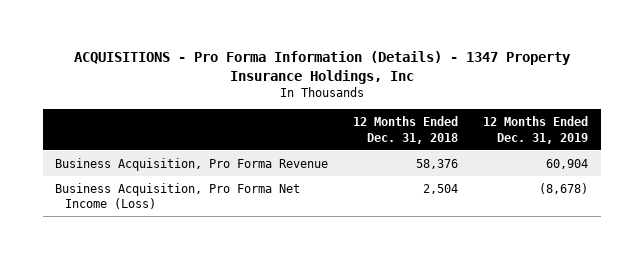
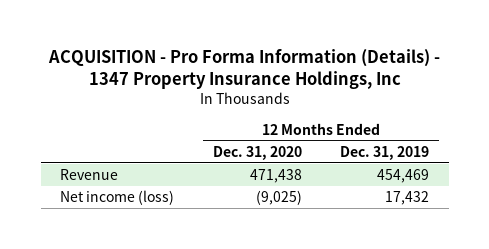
[73,50,571,84] ACQUISITIONS - Pro Forma Information (Details) - 1347 Property Insurance Holdings, Inc -> [47,48,440,89] ACQUISITION - Pro Forma Information (Details) - 1347 Property Insurance Holdings, Inc
[353,116,459,144] 12 Months Ended Dec. 31, 2018 -> none
none -> [212,145,302,160] Dec. 31, 2020
[55,157,329,171] Business Acquisition, Pro Forma Revenue -> [59,169,118,181] Revenue
[546,158,589,169] 60,904 -> [377,169,430,184] 454,469
[55,182,301,210] Business Acquisition, Pro Forma Net Income (Loss) -> [59,190,174,206] Net income (loss)
[539,182,589,194] (8,678) -> [385,191,430,206] 17,432

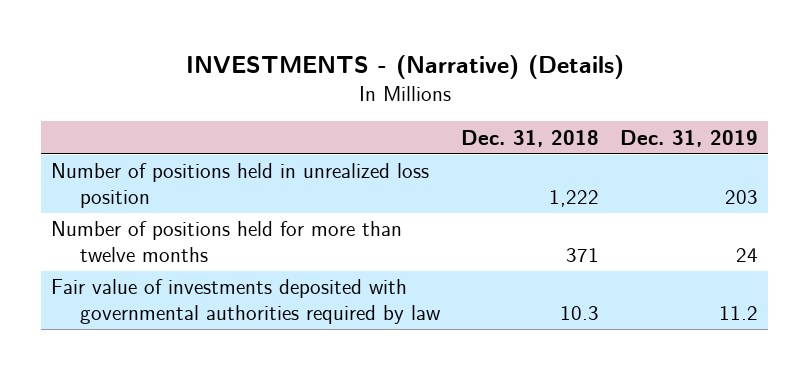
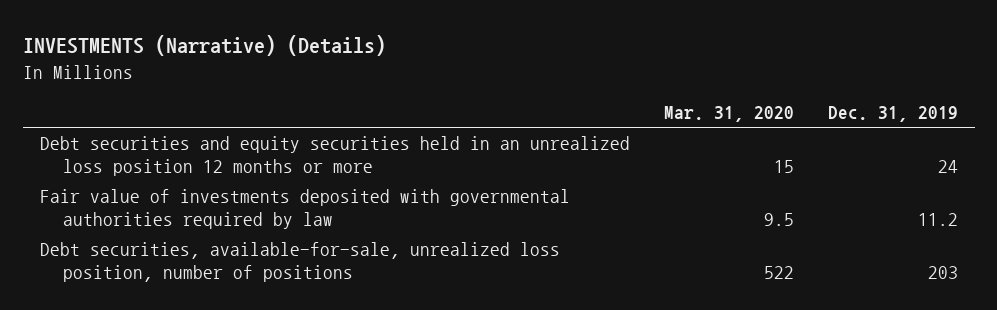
[185,54,624,79] INVESTMENTS - (Narrative) (Details) -> [22,35,386,57] INVESTMENTS (Narrative) (Details)
[461,129,600,147] Dec. 31, 2018 -> none
none -> [663,106,794,123] Mar. 31, 2020
[51,163,430,208] Number of positions held in unrealized loss position -> none
[51,221,403,262] Number of positions held for more than twelve months -> none
none -> [39,136,630,177] Debt securities and equity securities held in an unrealized loss position 12 months or more
none -> [39,242,560,283] Debt securities, available-for-sale, unrealized loss position, number of positions

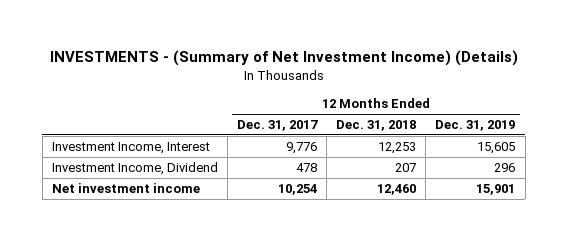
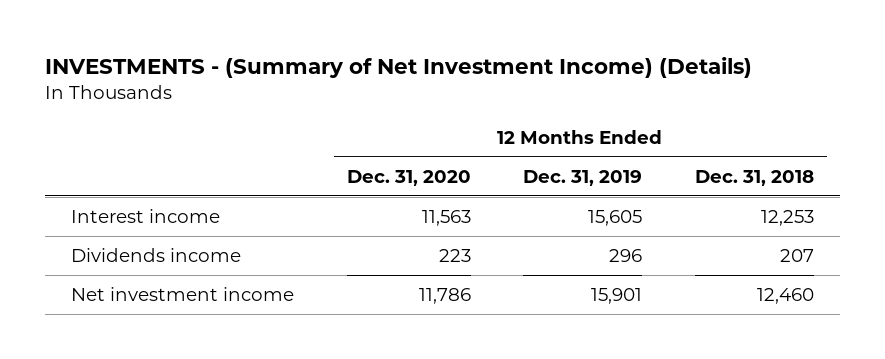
[236,120,318,132] Dec. 31, 2017 -> none
none -> [346,169,471,186] Dec. 31, 2020
[51,142,210,155] Investment Income, Interest -> [71,209,221,224] Interest income
[51,162,218,176] Investment Income, Dividend -> [71,248,242,263] Dividends income

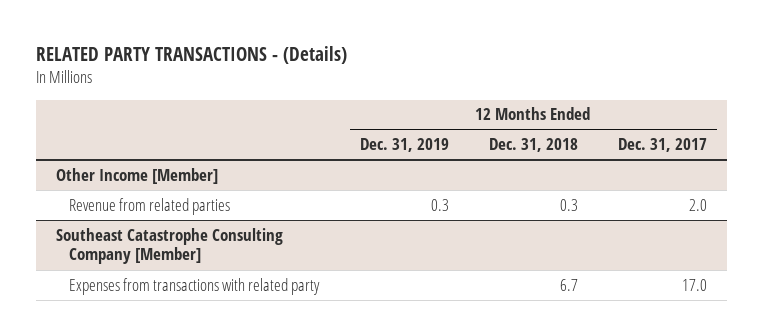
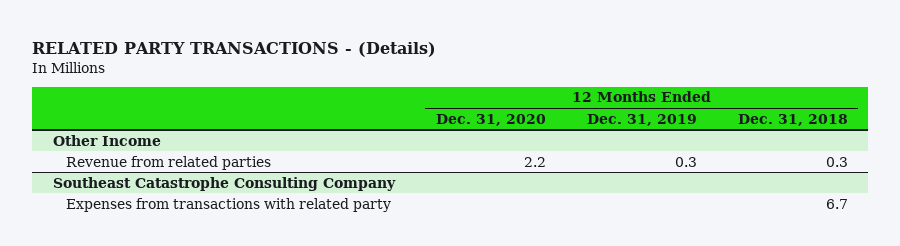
[618,138,708,153] Dec. 31, 2017 -> none
none -> [435,113,546,126] Dec. 31, 2020
[55,167,218,184] Other Income [Member] -> [52,134,161,146] Other Income
[55,227,283,265] Southeast Catastrophe Consulting Company [Member] -> [52,176,396,191] Southeast Catastrophe Consulting Company

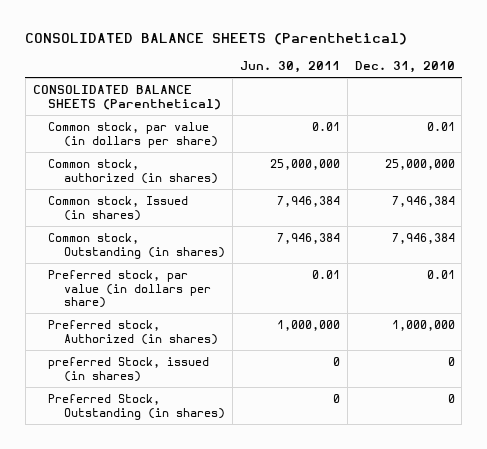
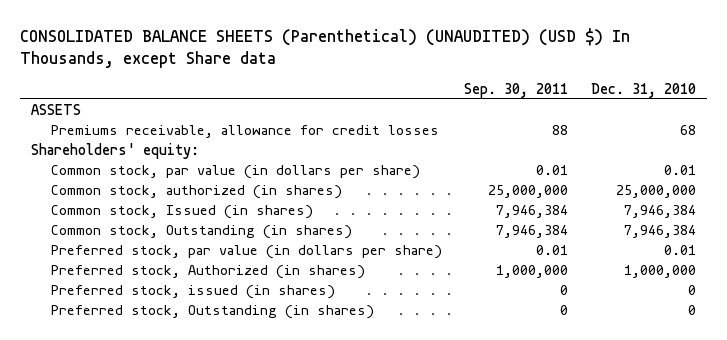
[25,33,408,46] CONSOLIDATED BALANCE SHEETS (Parenthetical) -> [19,28,630,69] CONSOLIDATED BALANCE SHEETS (Parenthetical) (UNAUDITED) (USD $) In Thousands, except Share data
[239,61,340,74] Jun. 30, 2011 -> none
none -> [464,82,569,98] Sep. 30, 2011
[32,84,222,110] CONSOLIDATED BALANCE SHEETS (Parenthetical) -> none
none -> [31,104,82,116] ASSETS
none -> [50,125,439,139] Premiums receivable, allowance for credit losses
none -> [31,143,200,160] Shareholders' equity:
[48,356,210,382] preferred Stock, issued (in shares) -> [50,285,335,300] Preferred stock, issued (in shares)
[48,393,226,420] Preferred Stock, Outstanding (in shares) -> [50,305,374,320] Preferred stock, Outstanding (in shares)

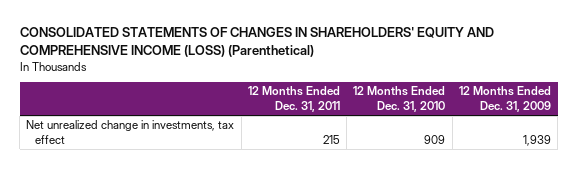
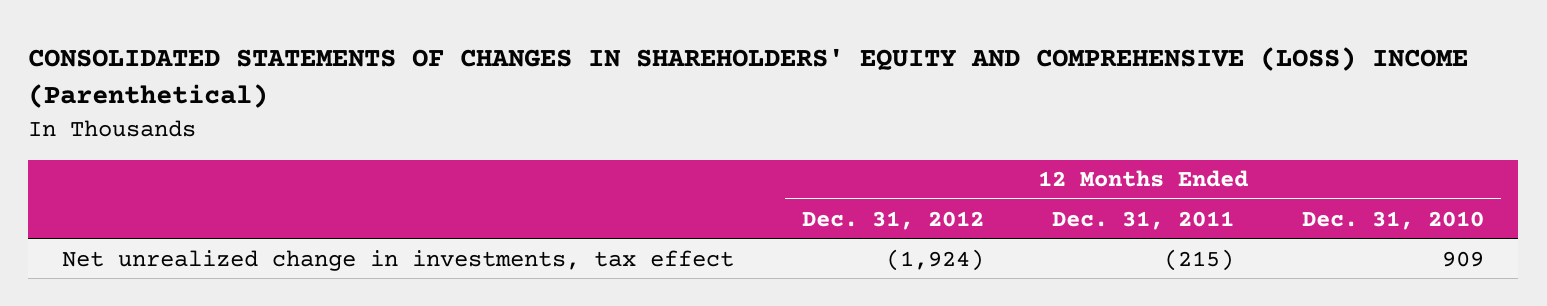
[19,27,494,58] CONSOLIDATED STATEMENTS OF CHANGES IN SHAREHOLDERS' EQUITY AND COMPREHENSIVE INCOME (LOSS) (Parenthetical) -> [28,46,1469,109] CONSOLIDATED STATEMENTS OF CHANGES IN SHAREHOLDERS' EQUITY AND COMPREHENSIVE (LOSS) INCOME (Parenthetical)
[458,86,551,113] 12 Months Ended Dec. 31, 2009 -> none
none -> [802,210,985,230] Dec. 31, 2012
[322,135,340,145] 215 -> [1164,248,1235,271] (215)

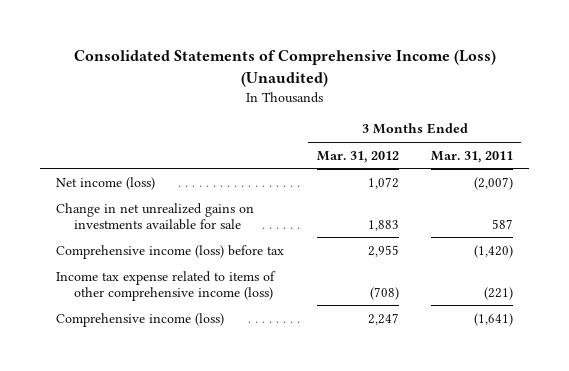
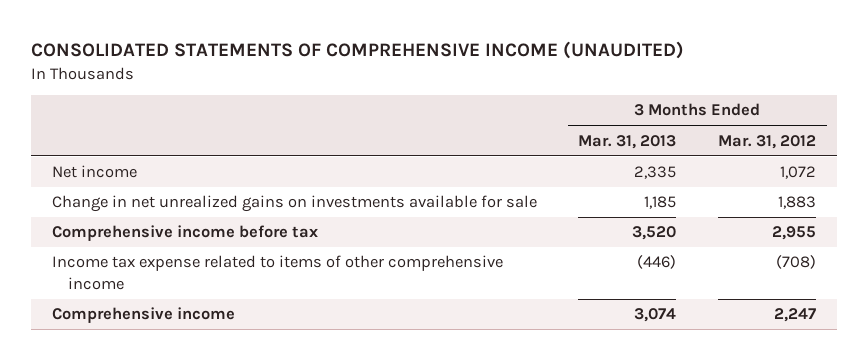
[73,50,496,87] Consolidated Statements of Comprehensive Income (Loss) (Unaudited) -> [30,41,684,60] CONSOLIDATED STATEMENTS OF COMPREHENSIVE INCOME (UNAUDITED)
[431,150,514,163] Mar. 31, 2011 -> none
none -> [578,134,677,149] Mar. 31, 2013
[55,176,155,190] Net income (loss) -> [51,165,137,179] Net income
[55,244,284,259] Comprehensive income (loss) before tax -> [51,225,318,242] Comprehensive income before tax
[55,270,276,301] Income tax expense related to items of other comprehensive income (loss) -> [51,255,503,290] Income tax expense related to items of other comprehensive income
[55,312,224,327] Comprehensive income (loss) -> [51,307,235,324] Comprehensive income

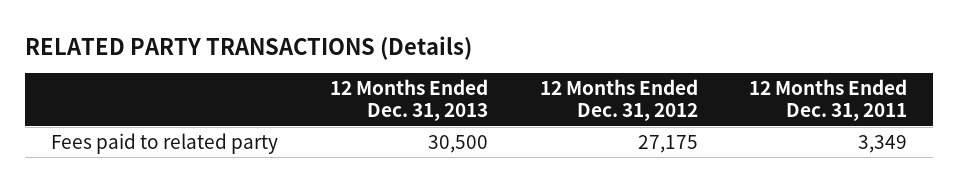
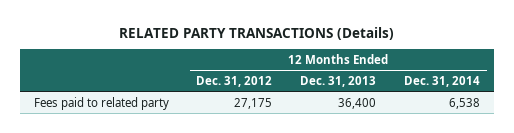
[749,79,908,122] 12 Months Ended Dec. 31, 2011 -> none
none -> [404,75,481,87] Dec. 31, 2014
[427,135,488,154] 30,500 -> [338,97,377,109] 36,400

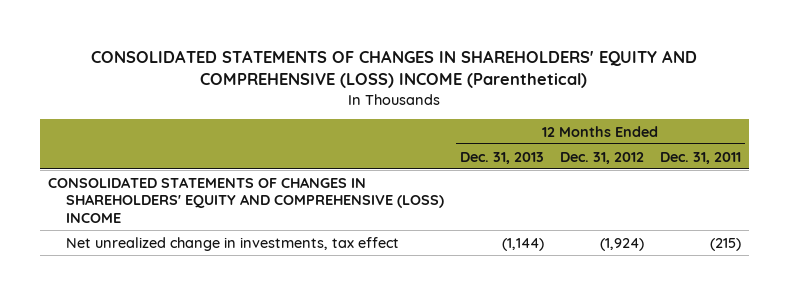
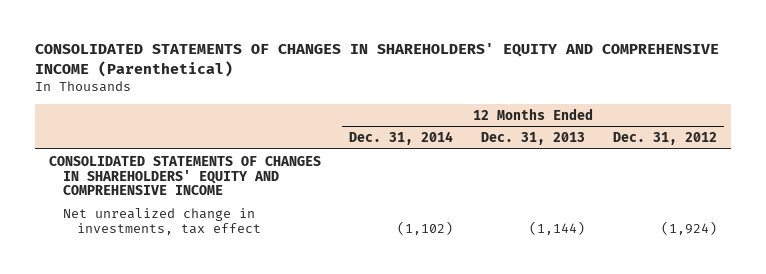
[91,49,698,89] CONSOLIDATED STATEMENTS OF CHANGES IN SHAREHOLDERS' EQUITY AND COMPREHENSIVE (LOSS) INCOME (Parenthetical) -> [34,43,719,78] CONSOLIDATED STATEMENTS OF CHANGES IN SHAREHOLDERS' EQUITY AND COMPREHENSIVE INCOME (Parenthetical)
[659,151,741,164] Dec. 31, 2011 -> none
none -> [348,130,453,145] Dec. 31, 2014
[47,176,444,223] CONSOLIDATED STATEMENTS OF CHANGES IN SHAREHOLDERS' EQUITY AND COMPREHENSIVE (LOSS) INCOME -> [48,155,321,196] CONSOLIDATED STATEMENTS OF CHANGES IN SHAREHOLDERS' EQUITY AND COMPREHENSIVE INCOME

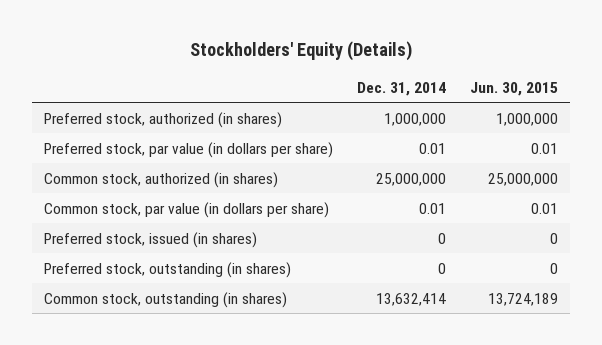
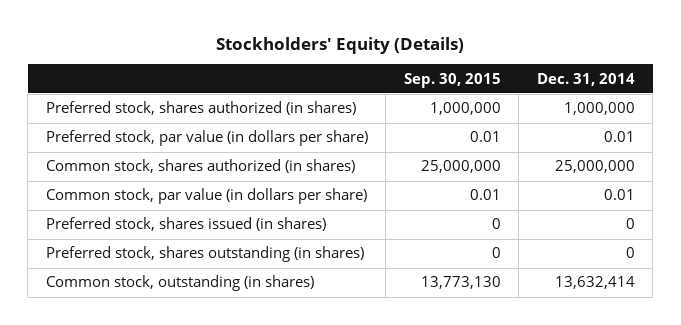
[469,81,558,96] Jun. 30, 2015 -> none
none -> [403,72,501,88] Sep. 30, 2015
[43,111,282,128] Preferred stock, authorized (in shares) -> [45,101,356,116] Preferred stock, shares authorized (in shares)
[43,171,278,188] Common stock, authorized (in shares) -> [45,159,355,174] Common stock, shares authorized (in shares)
[43,231,257,248] Preferred stock, issued (in shares) -> [45,217,326,232] Preferred stock, shares issued (in shares)
[43,261,291,278] Preferred stock, outstanding (in shares) -> [45,246,364,263] Preferred stock, shares outstanding (in shares)

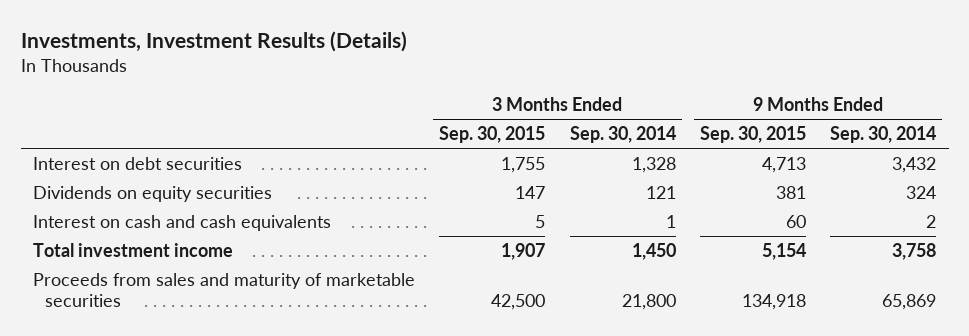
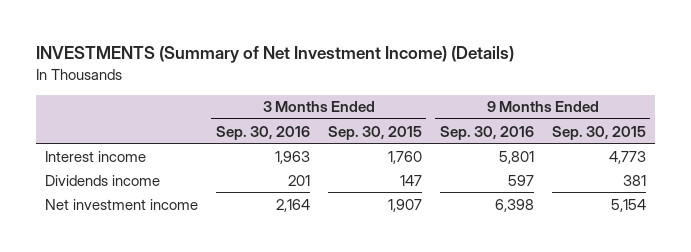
[20,31,407,53] Investments, Investment Results (Details) -> [36,46,515,64] INVESTMENTS (Summary of Net Investment Income) (Details)
[569,126,676,144] Sep. 30, 2014 -> none
[830,126,937,144] Sep. 30, 2014 -> none
none -> [215,125,310,140] Sep. 30, 2016
none -> [439,125,534,140] Sep. 30, 2016
[32,214,331,231] Interest on cash and cash equivalents -> none
[32,272,415,307] Proceeds from sales and maturity of marketable securities -> none
[32,156,242,170] Interest on debt securities -> [44,150,146,162] Interest income
[501,156,546,173] 1,755 -> [387,150,422,164] 1,760
[761,156,806,173] 4,713 -> [608,150,646,164] 4,773
[32,185,272,202] Dividends on equity securities -> [44,174,160,186] Dividends income
[32,242,233,257] Total investment income -> [44,198,198,210] Net investment income

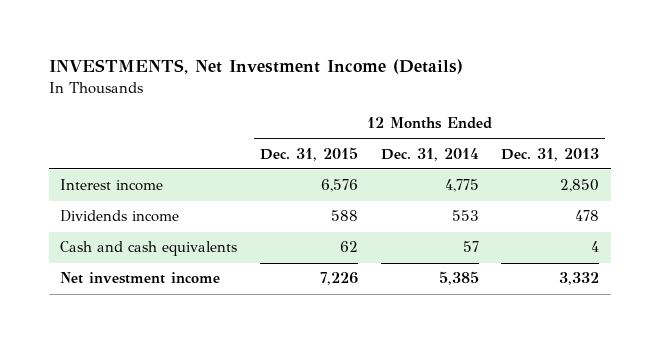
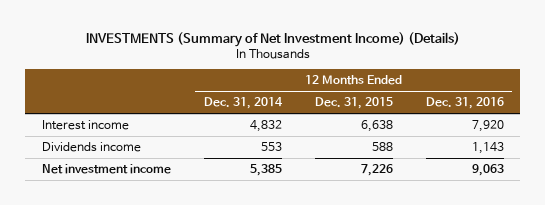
[48,59,463,75] INVESTMENTS, Net Investment Income (Details) -> [85,31,460,47] INVESTMENTS (Summary of Net Investment Income) (Details)
[501,147,600,161] Dec. 31, 2013 -> none
none -> [425,97,504,110] Dec. 31, 2016
[321,179,359,193] 6,576 -> [360,120,393,133] 6,638
[444,179,479,193] 4,775 -> [249,120,282,133] 4,832
[60,241,238,257] Cash and cash equivalents -> none

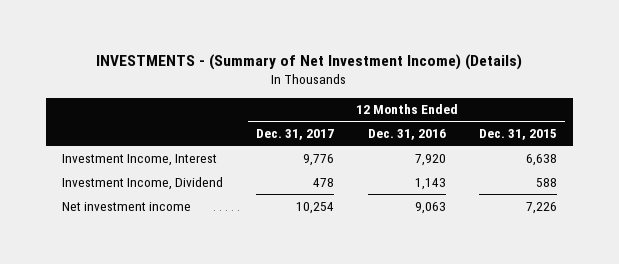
[85,31,460,47] INVESTMENTS (Summary of Net Investment Income) (Details) -> [96,54,523,71] INVESTMENTS - (Summary of Net Investment Income) (Details)
[203,97,283,110] Dec. 31, 2014 -> none
none -> [256,129,335,141] Dec. 31, 2017
[41,120,129,131] Interest income -> [62,153,218,166] Investment Income, Interest
[41,142,141,153] Dividends income -> [62,176,224,190] Investment Income, Dividend

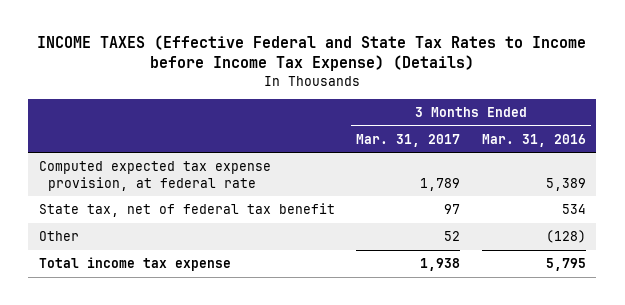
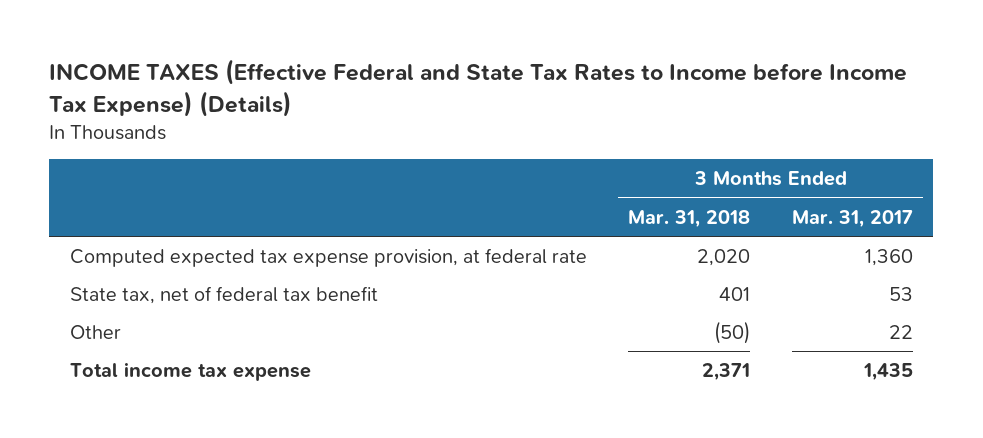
[481,133,586,147] Mar. 31, 2016 -> none
none -> [628,209,751,228] Mar. 31, 2018
[420,177,461,191] 1,789 -> [864,249,913,267] 1,360
[444,204,461,215] 97 -> [888,287,913,302] 53
[444,231,461,242] 52 -> [888,325,913,340] 22
[420,258,461,272] 1,938 -> [862,363,913,382] 1,435

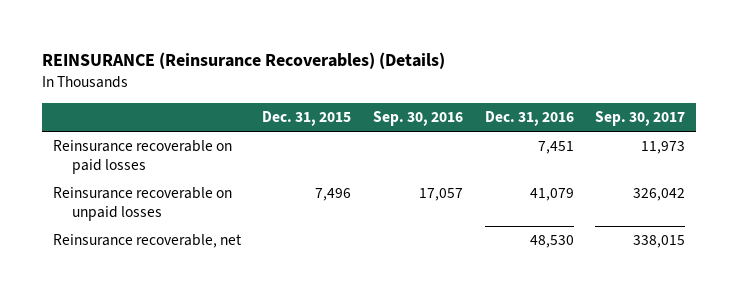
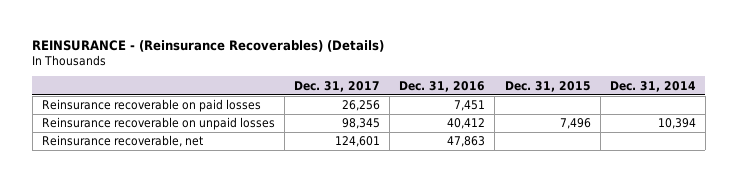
[41,52,445,70] REINSURANCE (Reinsurance Recoverables) (Details) -> [32,39,385,52] REINSURANCE - (Reinsurance Recoverables) (Details)
[373,111,464,127] Sep. 30, 2016 -> none
[595,111,686,127] Sep. 30, 2017 -> none
none -> [294,80,381,92] Dec. 31, 2017
none -> [609,80,696,92] Dec. 31, 2014
[529,188,574,202] 41,079 -> [447,118,486,130] 40,412
[529,235,574,249] 48,530 -> [447,136,486,148] 47,863

